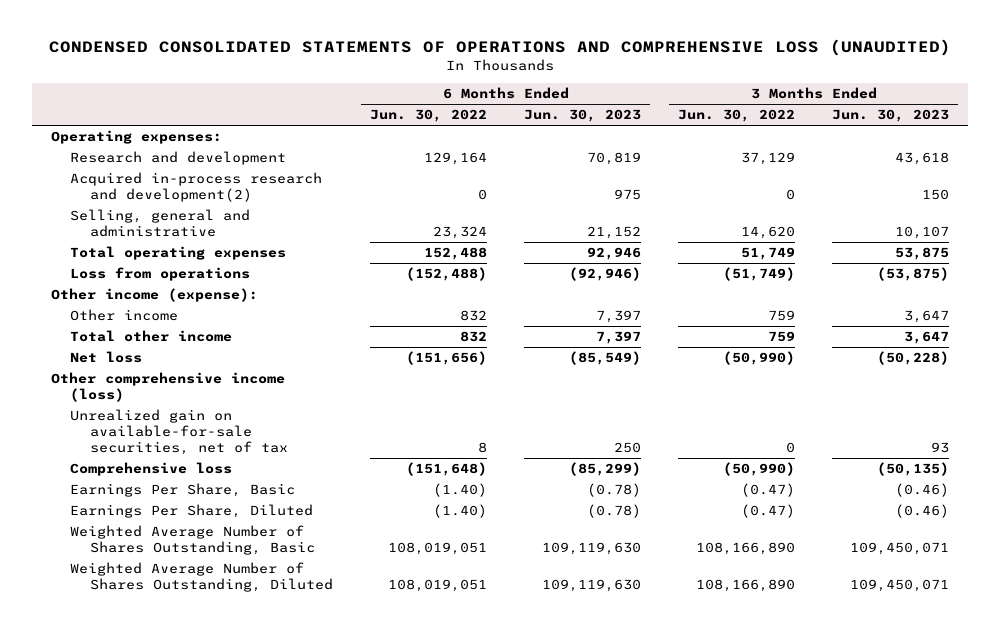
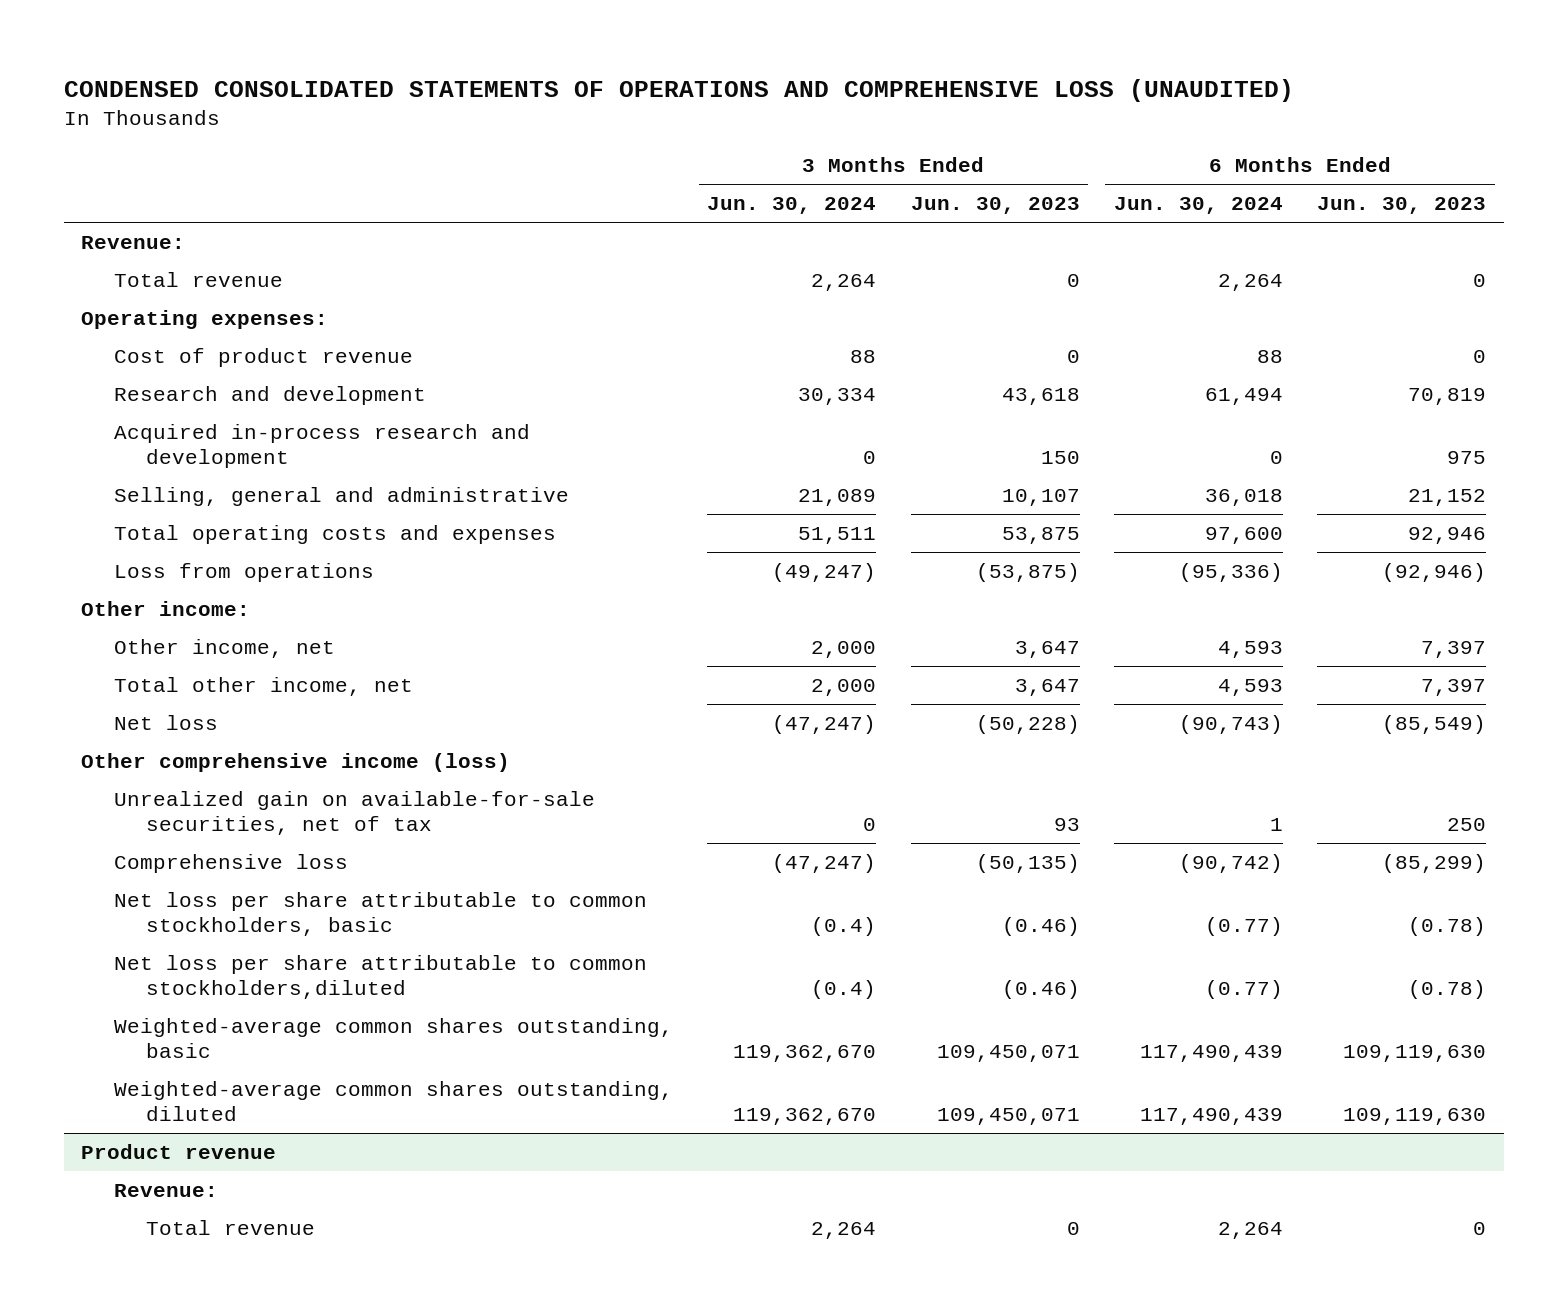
[369,109,487,123] Jun. 30, 2022 -> none
[678,109,796,123] Jun. 30, 2022 -> none
none -> [707,197,877,215] Jun. 30, 2024
none -> [1113,197,1283,215] Jun. 30, 2024
none -> [81,235,186,249] Revenue:
none -> [113,271,283,287] Total revenue
none -> [113,347,413,367] Cost of product revenue
[70,172,323,203] Acquired in-process research and development(2) -> [113,423,530,469] Acquired in-process research and development
[70,246,287,261] Total operating expenses -> [113,524,556,544] Total operating costs and expenses
[50,288,258,303] Other income (expense): -> [81,600,251,616] Other income:
[70,309,179,322] Other income -> [113,638,335,658] Other income, net
[70,330,233,343] Total other income -> [113,676,413,696] Total other income, net
[70,483,296,498] Earnings Per Share, Basic -> [113,891,647,937] Net loss per share attributable to common stockholders, basic
[70,504,314,519] Earnings Per Share, Diluted -> [113,954,647,1000] Net loss per share attributable to common stockholders,diluted
[70,525,315,556] Weighted Average Number of Shares Outstanding, Basic -> [113,1017,673,1059] Weighted-average common shares outstanding, basic
[70,562,333,593] Weighted Average Number of Shares Outstanding, Diluted -> [113,1080,673,1122] Weighted-average common shares outstanding, diluted
none -> [81,1143,277,1159] Product revenue
none -> [113,1183,218,1197] Revenue:
none -> [146,1219,316,1235] Total revenue

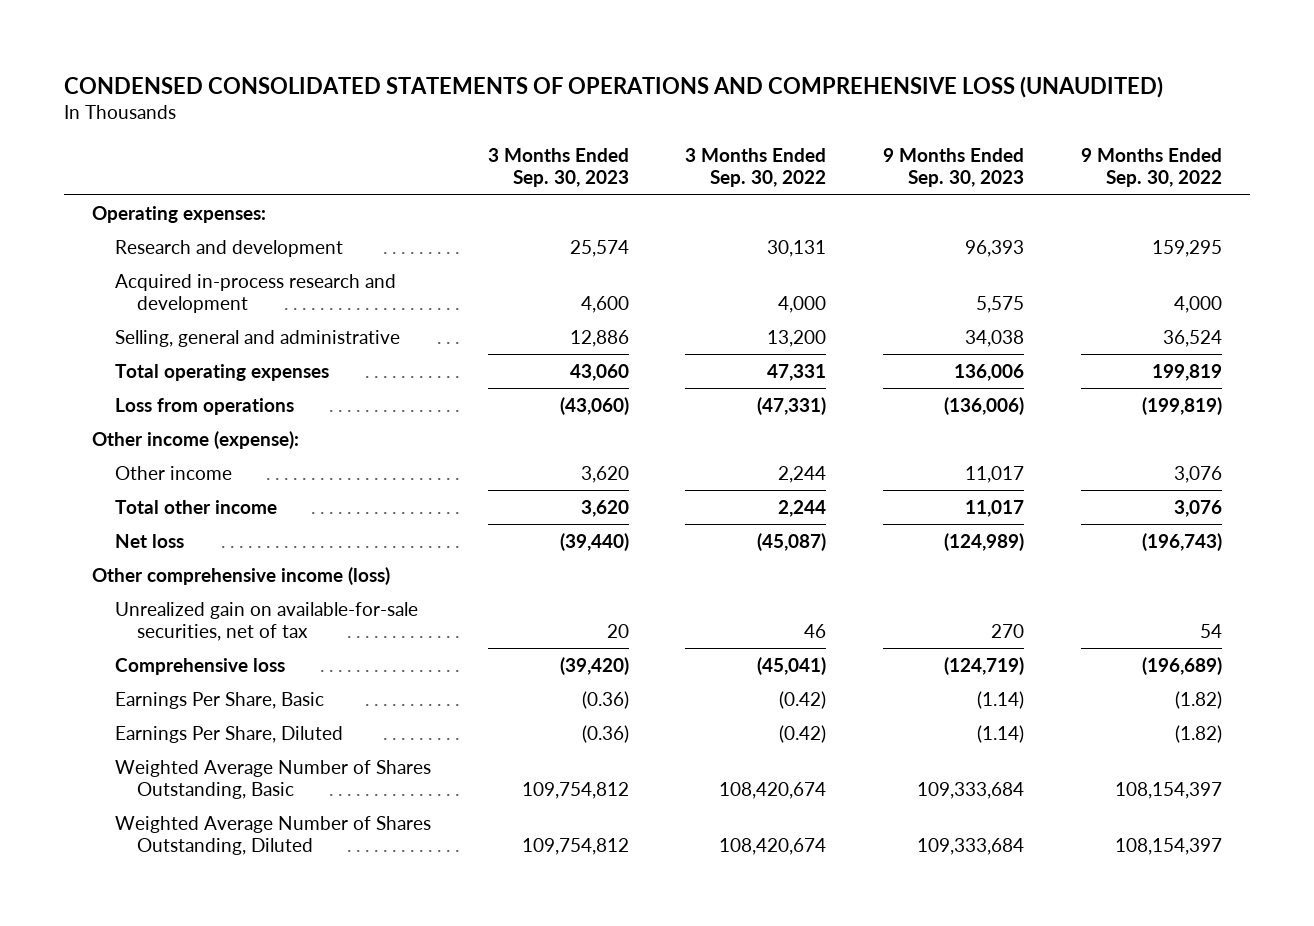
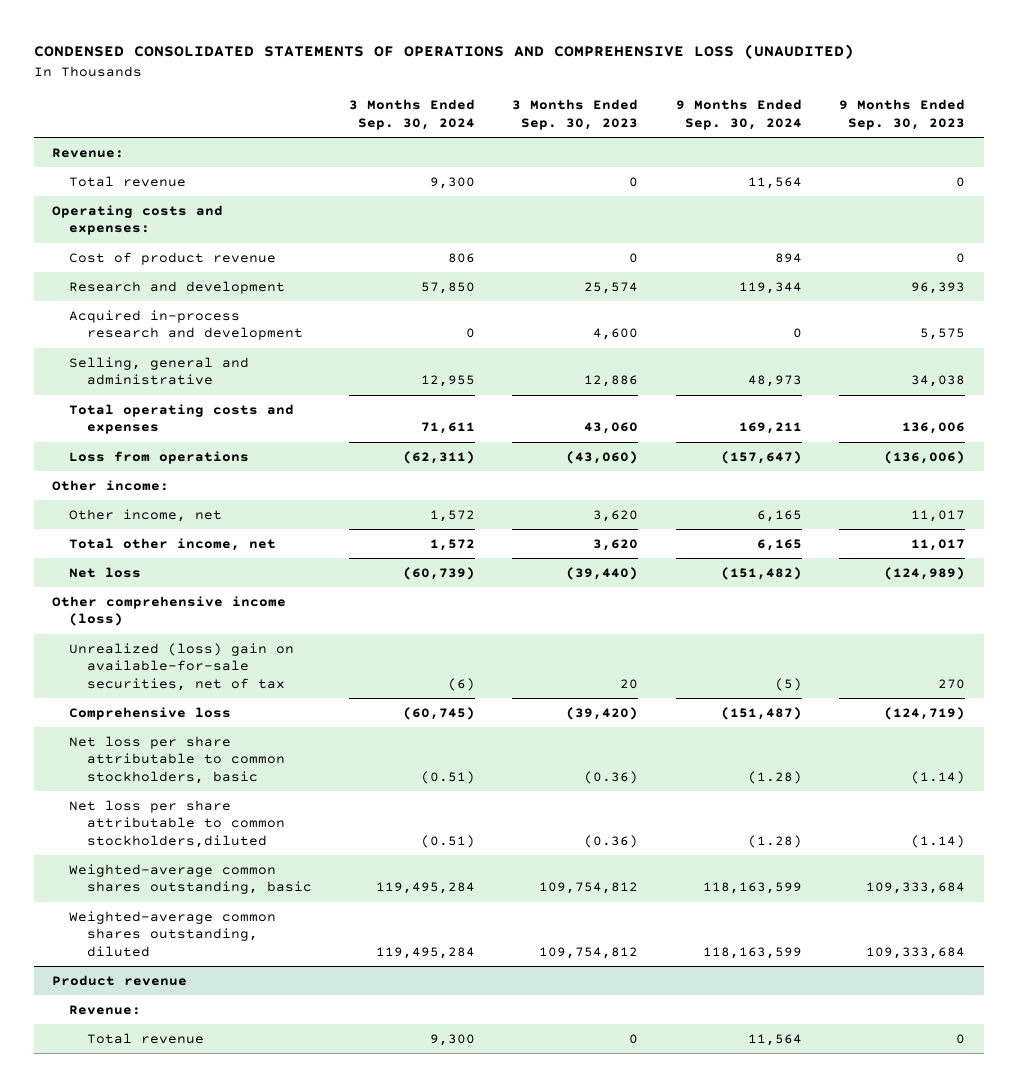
[685,148,827,188] 3 Months Ended Sep. 30, 2022 -> none
[1080,148,1222,188] 9 Months Ended Sep. 30, 2022 -> none
none -> [349,99,476,130] 3 Months Ended Sep. 30, 2024
none -> [675,99,802,130] 9 Months Ended Sep. 30, 2024
none -> [52,147,125,158] Revenue:
none -> [69,175,187,187] Total revenue
[92,205,267,223] Operating expenses: -> [52,204,224,236] Operating costs and expenses:
none -> [69,251,277,265] Cost of product revenue
[114,363,329,381] Total operating expenses -> [69,403,295,435] Total operating costs and expenses
[92,430,300,449] Other income (expense): -> [52,479,170,491] Other income:
[114,465,232,480] Other income -> [69,508,223,522] Other income, net
[114,499,277,514] Total other income -> [69,537,277,551] Total other income, net
[114,601,418,641] Unrealized gain on available-for-sale securities, net of tax -> [69,642,295,692] Unrealized (loss) gain on available-for-sale securities, net of tax
[114,691,324,709] Earnings Per Share, Basic -> [69,735,285,785] Net loss per share attributable to common stockholders, basic
[114,725,343,743] Earnings Per Share, Diluted -> [69,799,285,849] Net loss per share attributable to common stockholders,diluted
[114,759,431,799] Weighted Average Number of Shares Outstanding, Basic -> [69,863,312,895] Weighted-average common shares outstanding, basic
[114,815,431,855] Weighted Average Number of Shares Outstanding, Diluted -> [69,910,277,958] Weighted-average common shares outstanding, diluted
none -> [52,974,188,986] Product revenue
none -> [69,1004,142,1015] Revenue:
none -> [86,1032,204,1044] Total revenue

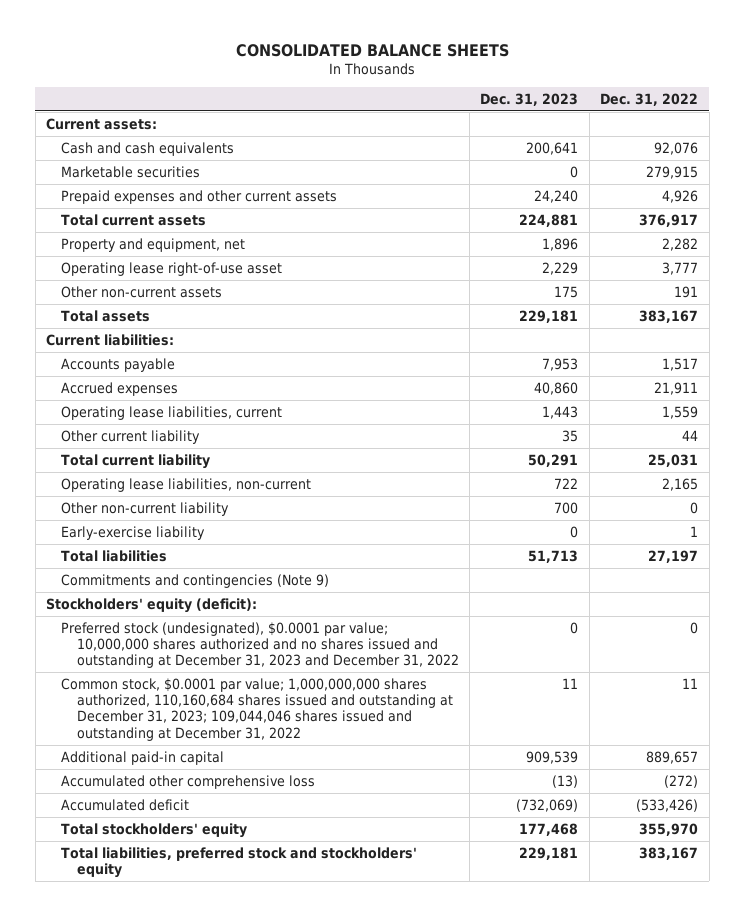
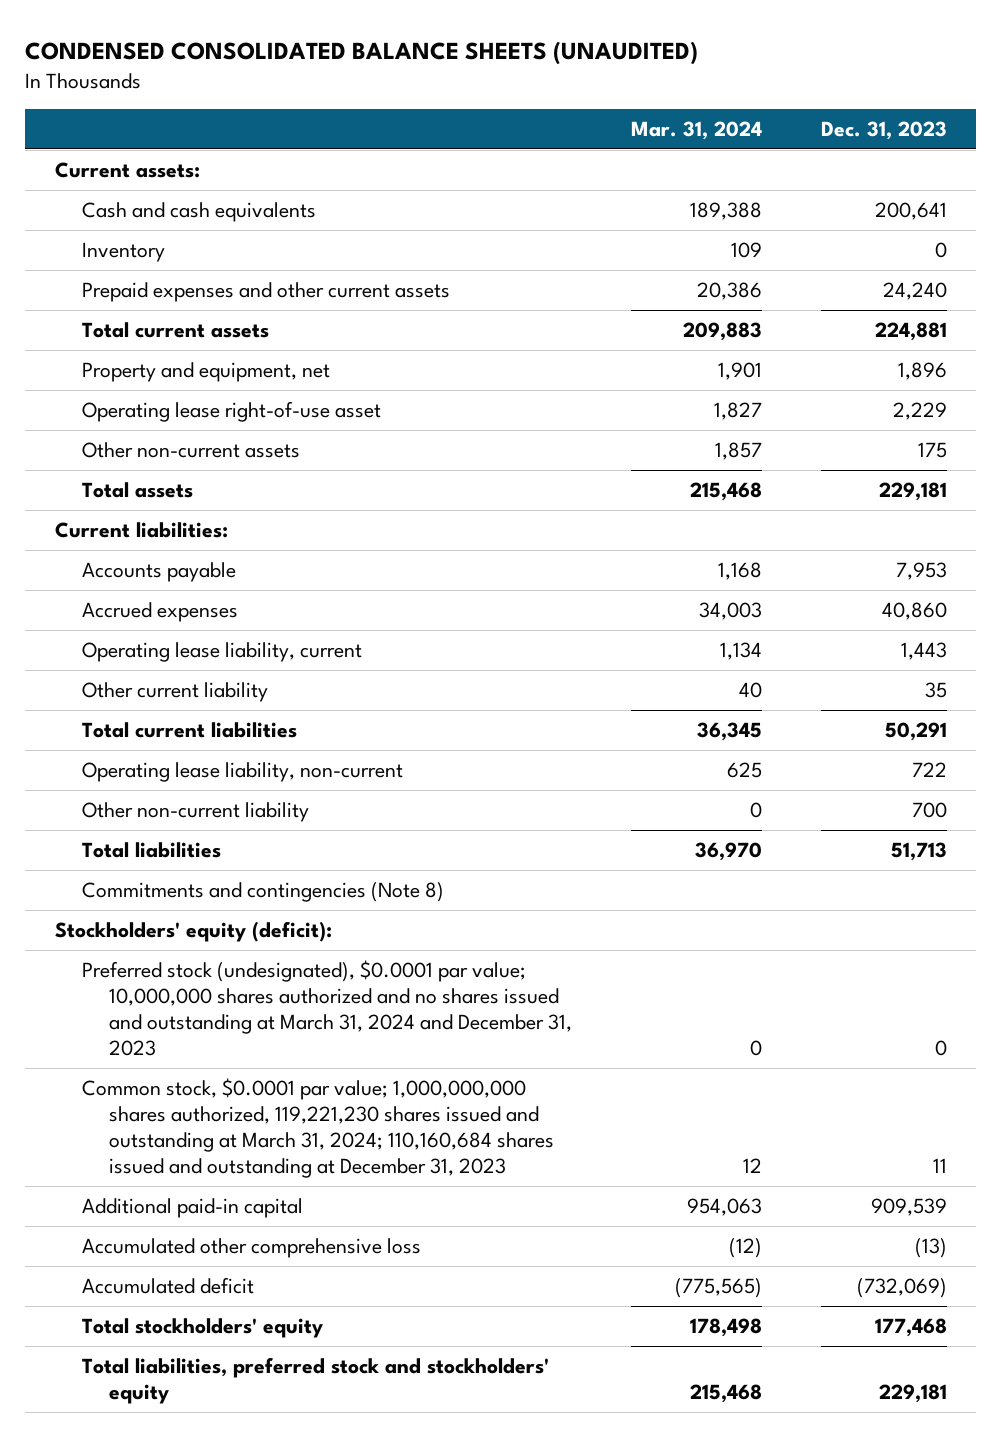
[236,43,510,57] CONSOLIDATED BALANCE SHEETS -> [25,40,699,65] CONDENSED CONSOLIDATED BALANCE SHEETS (UNAUDITED)
[600,92,699,106] Dec. 31, 2022 -> none
none -> [631,120,763,140] Mar. 31, 2024
[61,165,201,178] Marketable securities -> none
none -> [81,241,165,262] Inventory
[61,405,283,420] Operating lease liabilities, current -> [81,641,362,662] Operating lease liability, current
[61,453,211,469] Total current liability -> [81,721,297,738] Total current liabilities
[61,477,312,492] Operating lease liabilities, non-current -> [81,761,403,782] Operating lease liability, non-current
[61,525,206,540] Early-exercise liability -> none
[61,573,330,588] Commitments and contingencies (Note 9) -> [81,881,444,902] Commitments and contingencies (Note 8)
[61,621,459,669] Preferred stock (undesignated), $0.0001 par value; 10,000,000 shares authorized and no shares issued and outstanding at December 31, 2023 and December 31, 2022 -> [81,959,573,1057] Preferred stock (undesignated), $0.0001 par value; 10,000,000 shares authorized and no shares issued and outstanding at March 31, 2024 and December 31, 2023
[61,677,453,741] Common stock, $0.0001 par value; 1,000,000,000 shares authorized, 110,160,684 shares issued and outstanding at December 31, 2023; 109,044,046 shares issued and outstanding at December 31, 2022 -> [81,1077,555,1179] Common stock, $0.0001 par value; 1,000,000,000 shares authorized, 119,221,230 shares issued and outstanding at March 31, 2024; 110,160,684 shares issued and outstanding at December 31, 2023

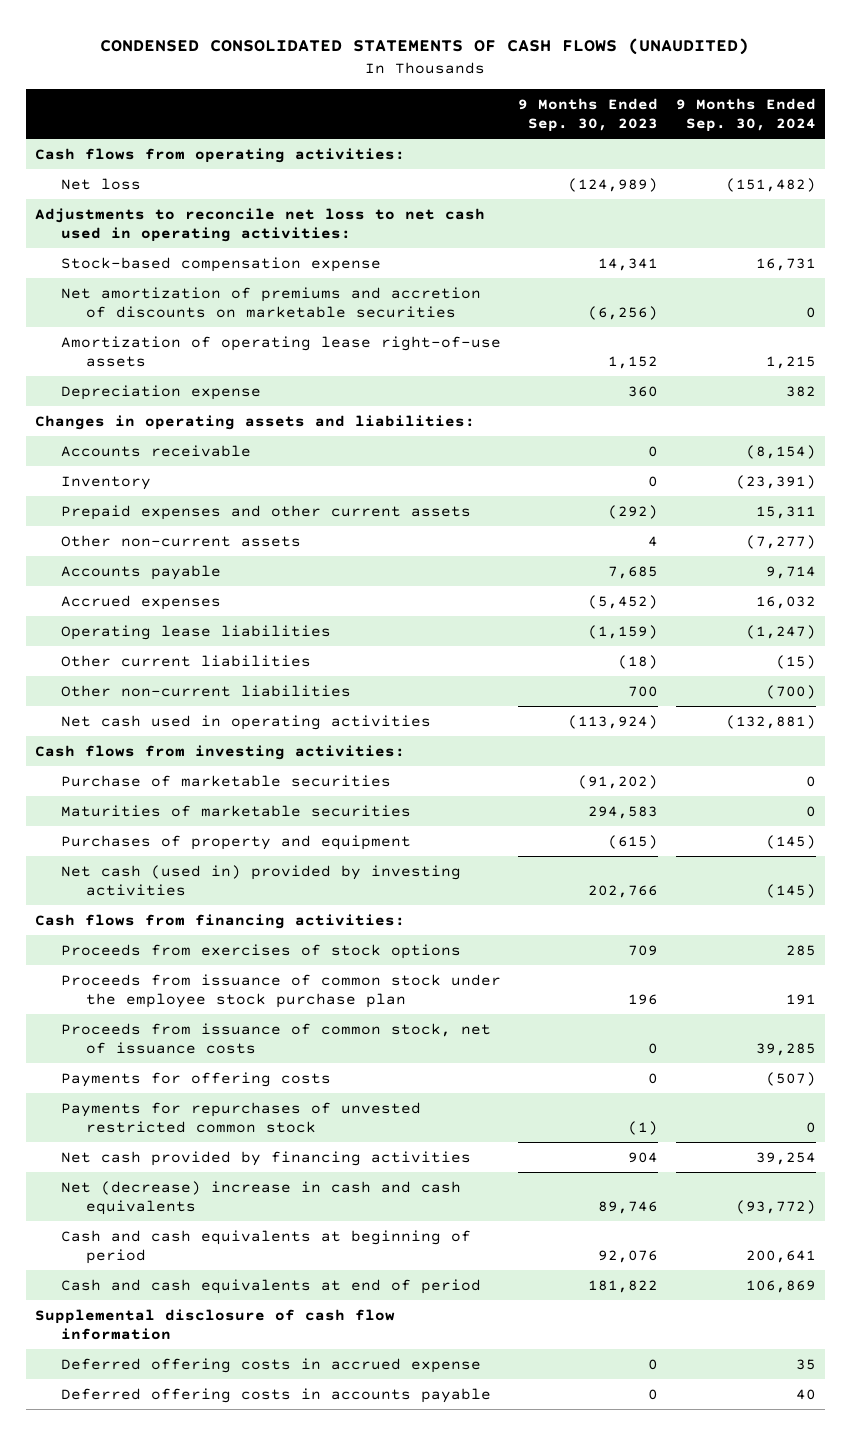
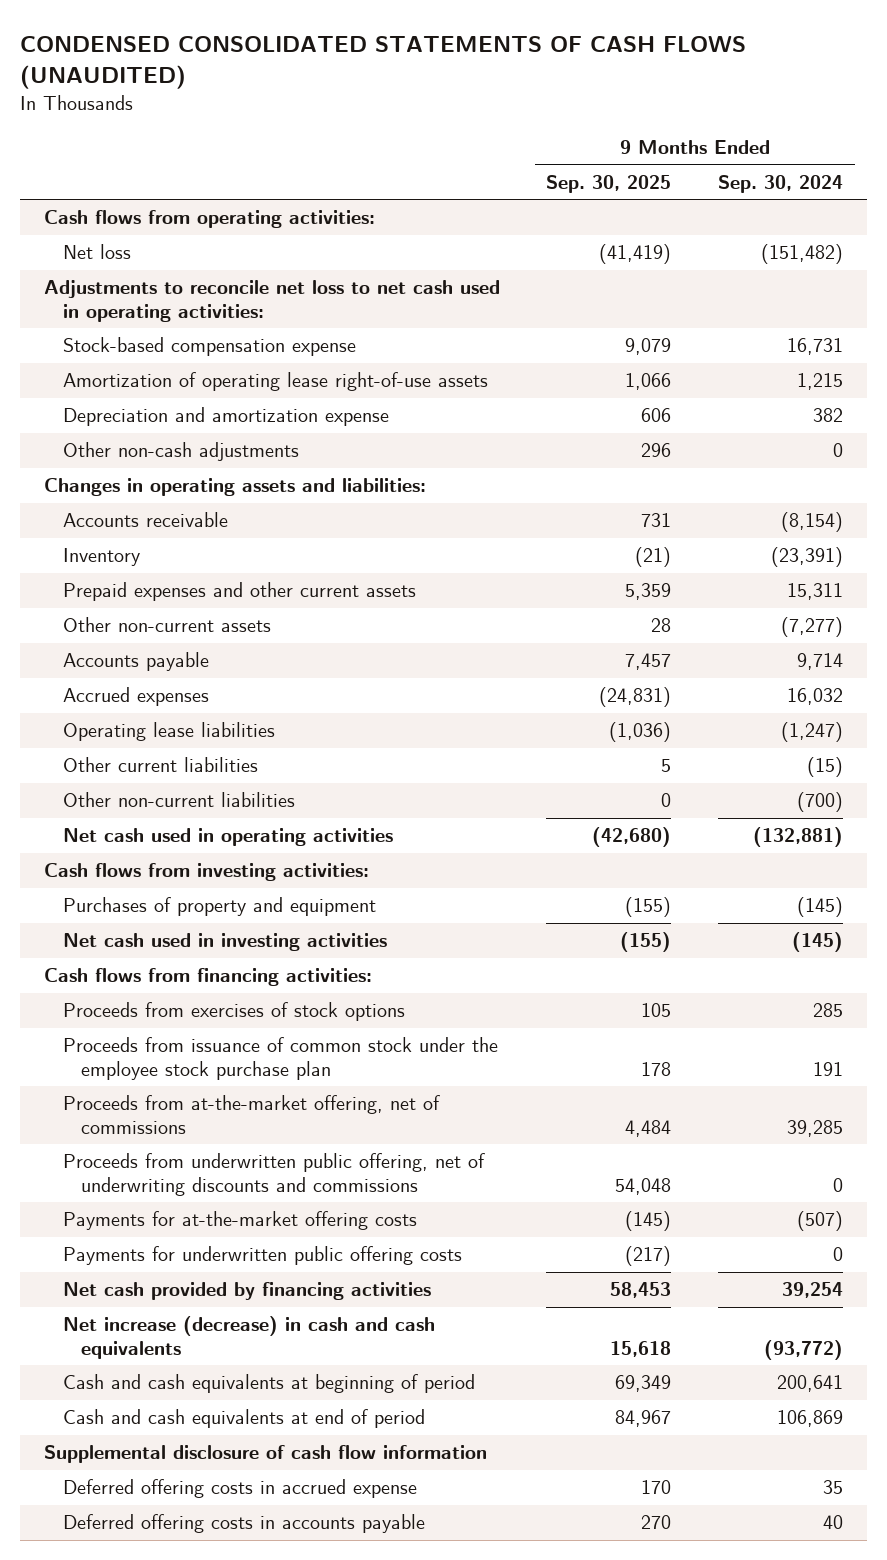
[518,97,659,132] 9 Months Ended Sep. 30, 2023 -> none
none -> [546,174,672,193] Sep. 30, 2025
[60,286,481,318] Net amortization of premiums and accretion of discounts on marketable securities -> none
[60,384,261,400] Depreciation expense -> [62,407,389,427] Depreciation and amortization expense
none -> [62,442,299,462] Other non-cash adjustments
[60,774,391,787] Purchase of marketable securities -> none
[60,804,411,817] Maturities of marketable securities -> none
[60,864,461,896] Net cash (used in) provided by investing activities -> [62,933,387,952] Net cash used in investing activities
[60,1101,421,1133] Payments for repurchases of unvested restricted common stock -> none
[60,1022,491,1054] Proceeds from issuance of common stock, net of issuance costs -> [62,1095,440,1135] Proceeds from at-the-market offering, net of commissions
none -> [62,1153,485,1197] Proceeds from underwritten public offering, net of underwriting discounts and commissions
[60,1071,331,1087] Payments for offering costs -> [62,1211,417,1231] Payments for at-the-market offering costs
none -> [62,1246,462,1266] Payments for underwritten public offering costs
[60,1180,461,1215] Net (decrease) increase in cash and cash equivalents -> [62,1316,435,1360] Net increase (decrease) in cash and cash equivalents

